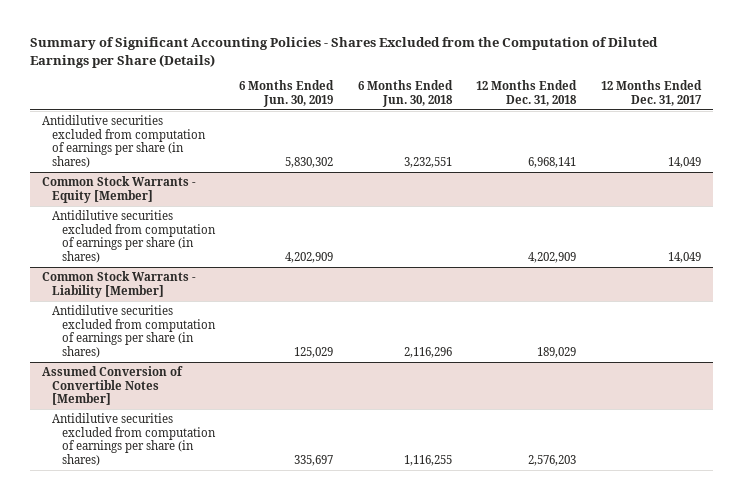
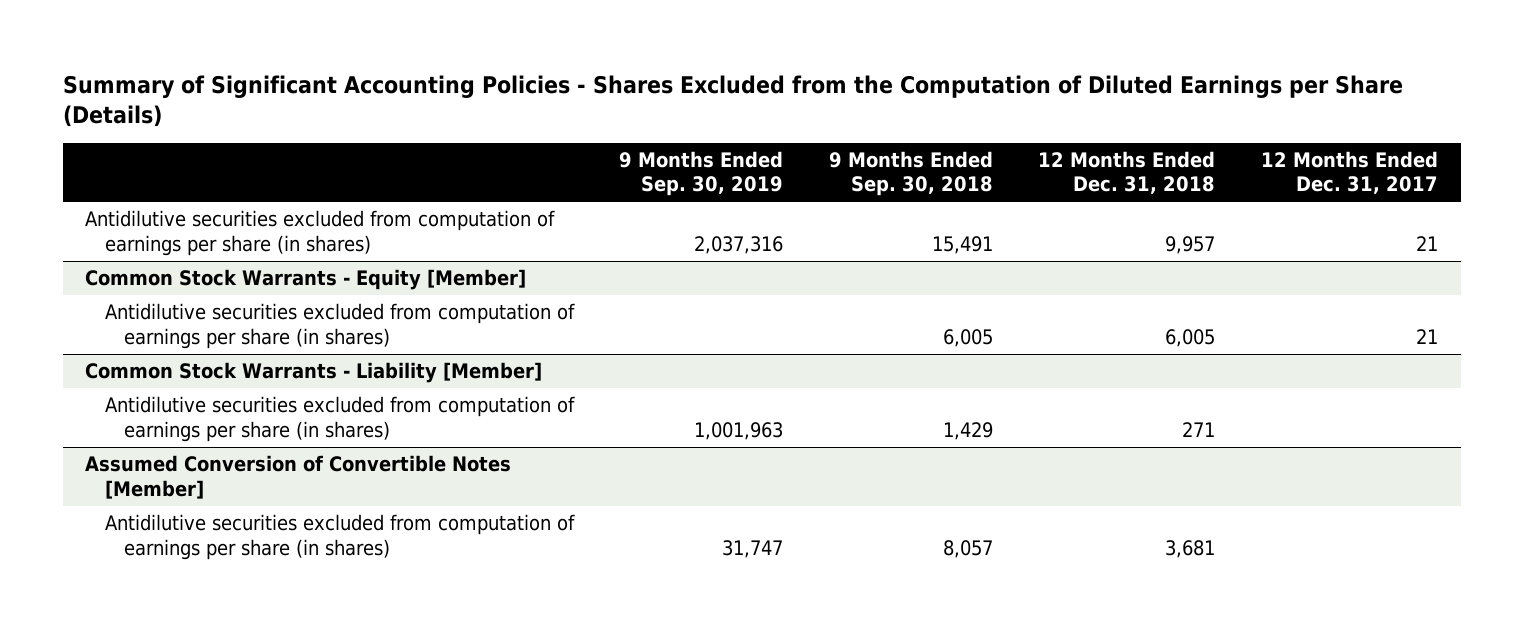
[239,80,335,108] 6 Months Ended Jun. 30, 2019 -> none
[357,80,453,108] 6 Months Ended Jun. 30, 2018 -> none
none -> [619,151,784,197] 9 Months Ended Sep. 30, 2019
none -> [828,151,993,197] 9 Months Ended Sep. 30, 2018
[528,157,577,169] 6,968,141 -> [1165,235,1216,254] 9,957
[667,157,701,169] 14,049 -> [1415,235,1438,251] 21
[528,252,577,264] 4,202,909 -> [1165,328,1216,347] 6,005
[667,252,701,264] 14,049 -> [1415,328,1438,344] 21
[537,347,577,359] 189,029 -> [1182,421,1216,437] 271
[528,455,577,467] 2,576,203 -> [1165,539,1216,558] 3,681

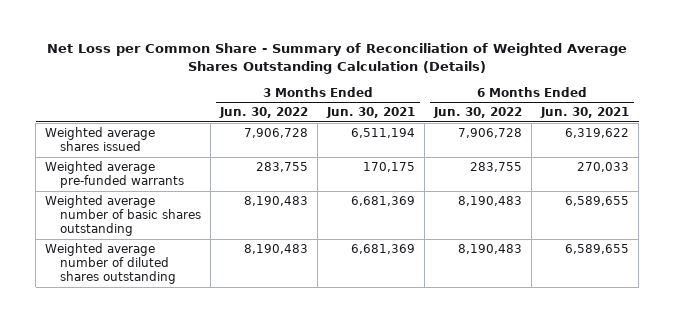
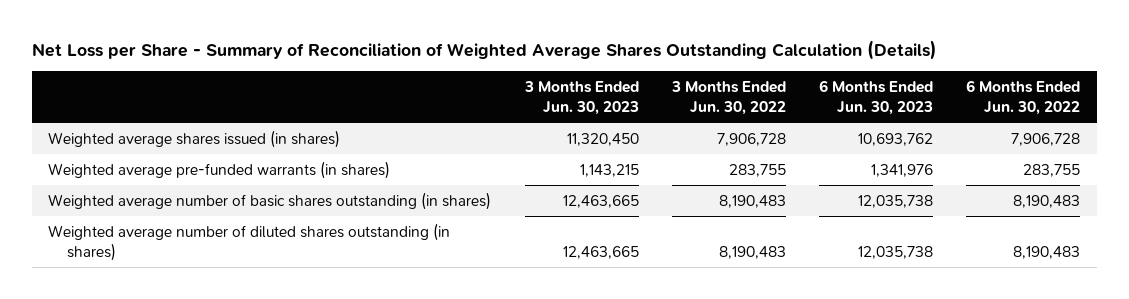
[47,43,628,75] Net Loss per Common Share - Summary of Reconciliation of Weighted Average Shares Outstanding Calculation (Details) -> [31,39,937,60] Net Loss per Share - Summary of Reconciliation of Weighted Average Shares Outstanding Calculation (Details)
[326,107,416,119] Jun. 30, 2021 -> none
[540,107,630,119] Jun. 30, 2021 -> none
none -> [523,81,639,115] 3 Months Ended Jun. 30, 2023
none -> [818,80,933,115] 6 Months Ended Jun. 30, 2023
[45,126,156,152] Weighted average shares issued -> [48,129,341,148] Weighted average shares issued (in shares)
[45,160,185,189] Weighted average pre-funded warrants -> [48,160,391,179] Weighted average pre-funded warrants (in shares)
[45,194,202,237] Weighted average number of basic shares outstanding -> [48,191,492,210] Weighted average number of basic shares outstanding (in shares)
[45,242,177,285] Weighted average number of diluted shares outstanding -> [48,222,451,261] Weighted average number of diluted shares outstanding (in shares)

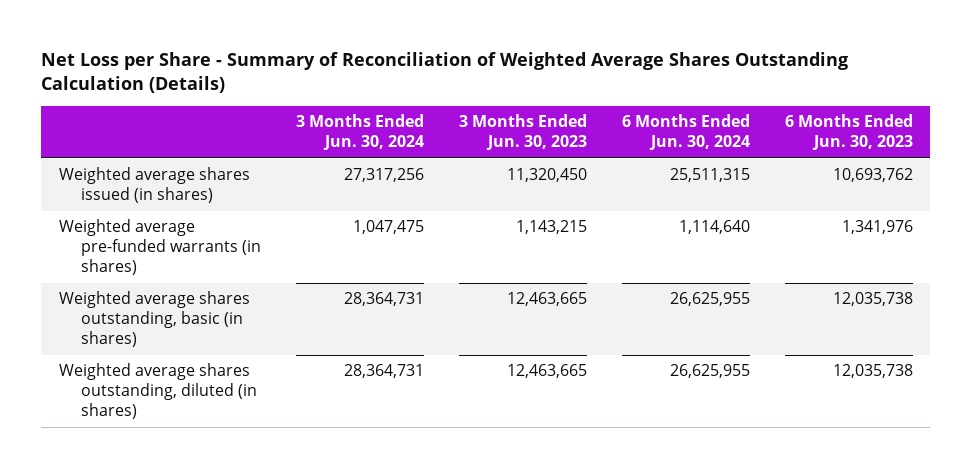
[670,81,786,115] 3 Months Ended Jun. 30, 2022 -> none
[966,80,1081,115] 6 Months Ended Jun. 30, 2022 -> none
none -> [295,114,424,151] 3 Months Ended Jun. 30, 2024
none -> [621,114,750,151] 6 Months Ended Jun. 30, 2024
[48,191,492,210] Weighted average number of basic shares outstanding (in shares) -> [58,291,250,348] Weighted average shares outstanding, basic (in shares)
[48,222,451,261] Weighted average number of diluted shares outstanding (in shares) -> [58,363,257,420] Weighted average shares outstanding, diluted (in shares)

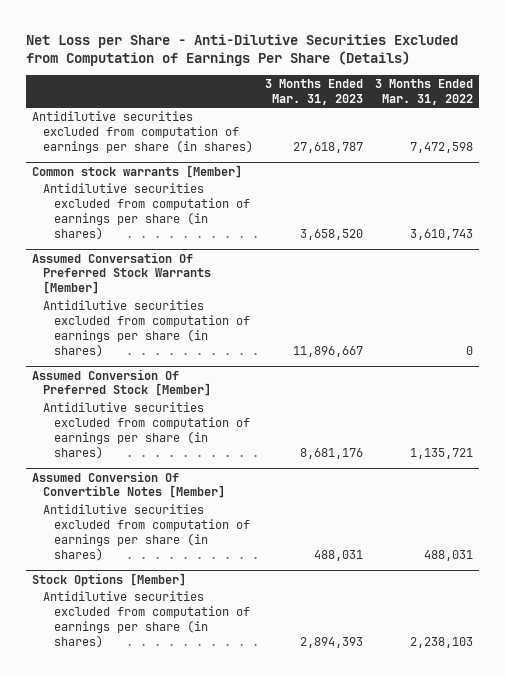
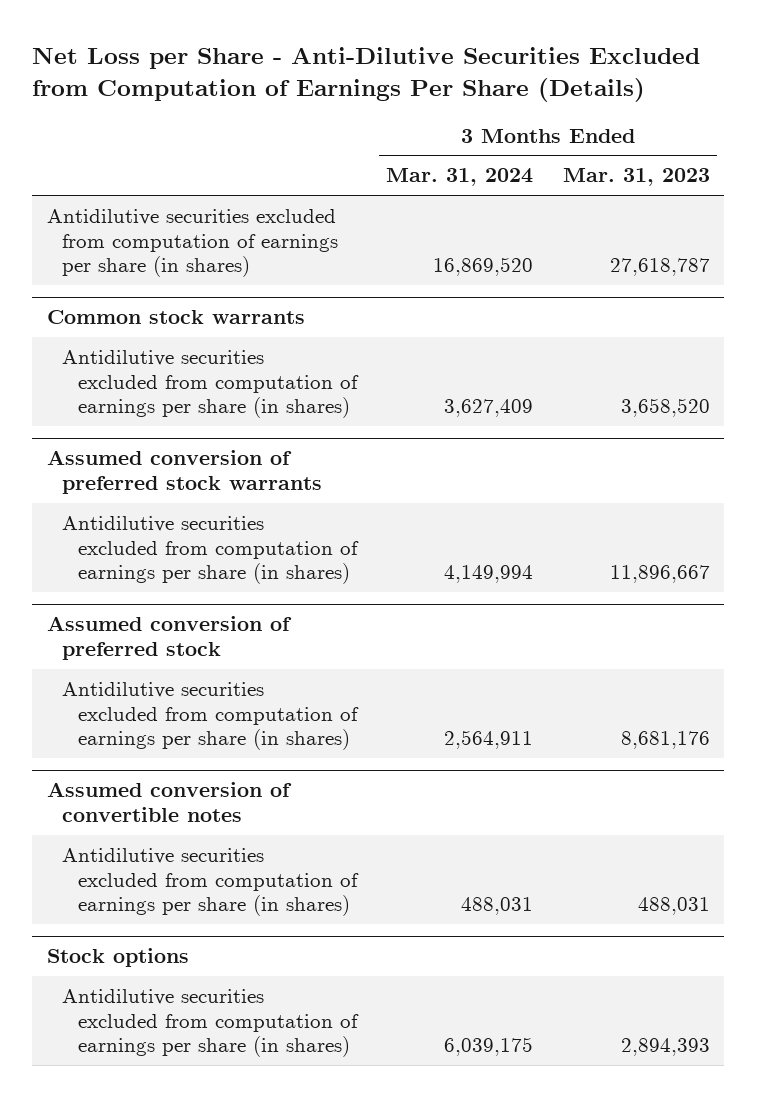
[374,78,473,105] 3 Months Ended Mar. 31, 2022 -> none
none -> [386,168,534,187] Mar. 31, 2024
[32,164,243,178] Common stock warrants [Member] -> [47,310,306,325] Common stock warrants
[32,251,212,295] Assumed Conversation Of Preferred Stock Warrants [Member] -> [47,450,323,495] Assumed conversion of preferred stock warrants
[32,368,212,397] Assumed Conversion Of Preferred Stock [Member] -> [47,616,293,661] Assumed conversion of preferred stock
[32,470,226,499] Assumed Conversion Of Convertible Notes [Member] -> [47,782,293,823] Assumed conversion of convertible notes
[32,572,187,586] Stock Options [Member] -> [47,948,190,968] Stock options

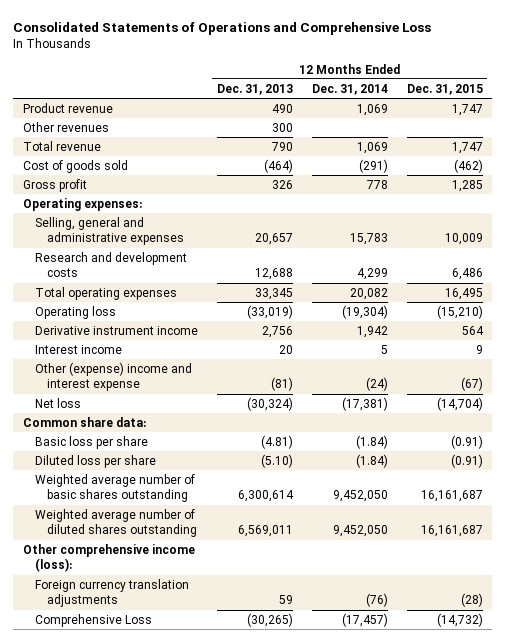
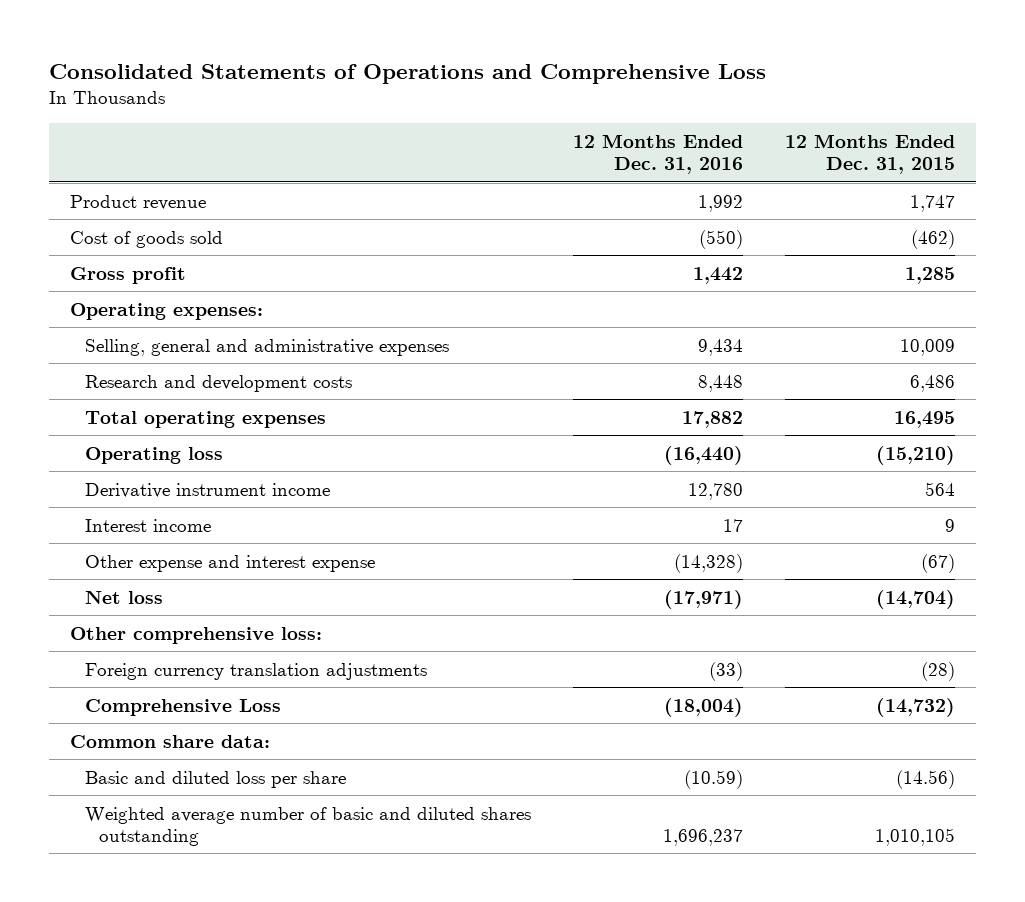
[216,83,293,95] Dec. 31, 2013 -> none
[311,83,388,95] Dec. 31, 2014 -> none
none -> [572,134,743,175] 12 Months Ended Dec. 31, 2016
[22,121,109,132] Other revenues -> none
[22,140,101,151] Total revenue -> none
[35,361,193,392] Other (expense) income and interest expense -> [84,554,375,572] Other expense and interest expense
[35,435,149,449] Basic loss per share -> none
[35,454,157,468] Diluted loss per share -> none
[35,473,196,503] Weighted average number of basic shares outstanding -> none
[35,508,198,538] Weighted average number of diluted shares outstanding -> none
[22,543,195,573] Other comprehensive income (loss): -> [70,626,323,644] Other comprehensive loss:
[22,416,146,427] Common share data: -> [70,734,271,748] Common share data:
none -> [84,770,346,788] Basic and diluted loss per share
none -> [84,806,531,846] Weighted average number of basic and diluted shares outstanding

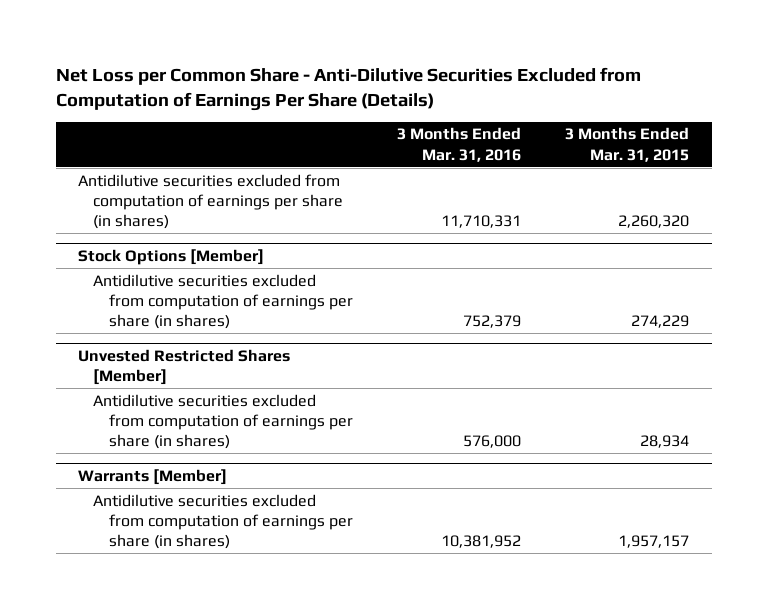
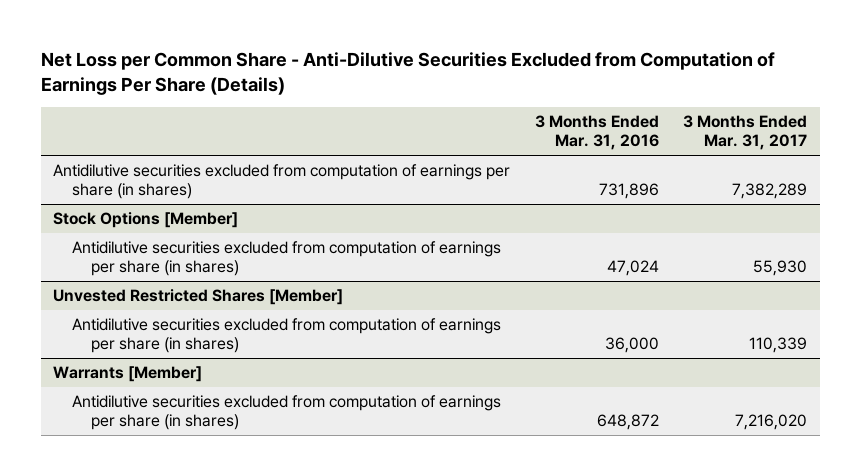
[565,127,690,162] 3 Months Ended Mar. 31, 2015 -> none
none -> [683,115,808,151] 3 Months Ended Mar. 31, 2017
[441,214,522,228] 11,710,331 -> [598,183,659,200] 731,896
[463,314,522,328] 752,379 -> [606,260,659,277] 47,024
[463,434,522,448] 576,000 -> [604,337,659,354] 36,000
[441,534,522,548] 10,381,952 -> [596,414,659,431] 648,872

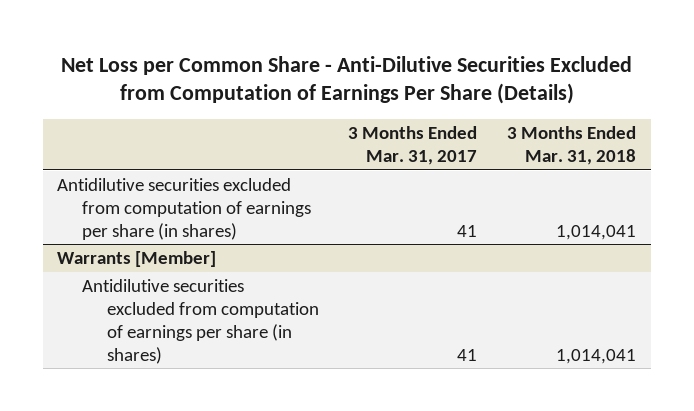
[534,115,659,151] 3 Months Ended Mar. 31, 2016 -> none
none -> [507,126,637,165] 3 Months Ended Mar. 31, 2018
[53,211,239,228] Stock Options [Member] -> none
[72,240,502,277] Antidilutive securities excluded from computation of earnings per share (in shares) -> none
[53,288,344,305] Unvested Restricted Shares [Member] -> none
[72,317,502,354] Antidilutive securities excluded from computation of earnings per share (in shares) -> none
[732,183,808,200] 7,382,289 -> [457,224,478,237] 41
[735,414,808,431] 7,216,020 -> [457,348,478,361] 41

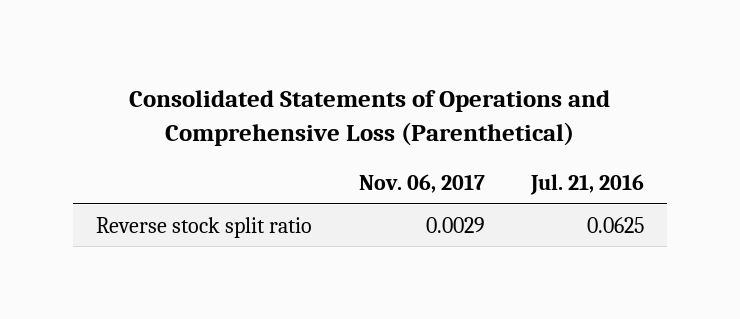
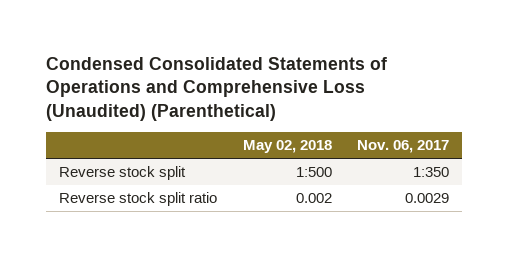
[129,89,611,146] Consolidated Statements of Operations and Comprehensive Loss (Parenthetical) -> [46,56,388,121] Condensed Consolidated Statements of Operations and Comprehensive Loss (Unaudited) (Parenthetical)
[529,174,644,196] Jul. 21, 2016 -> none
none -> [242,140,332,154] May 02, 2018
none -> [58,166,186,181] Reverse stock split

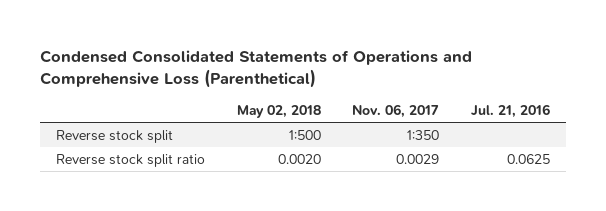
[46,56,388,121] Condensed Consolidated Statements of Operations and Comprehensive Loss (Unaudited) (Parenthetical) -> [40,50,473,89] Condensed Consolidated Statements of Operations and Comprehensive Loss (Parenthetical)
none -> [470,104,550,119] Jul. 21, 2016
[295,193,332,204] 0.002 -> [277,153,321,164] 0.0020

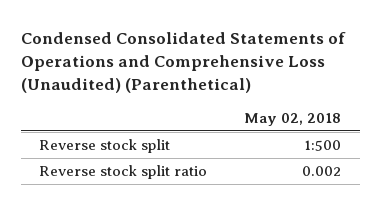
[40,50,473,89] Condensed Consolidated Statements of Operations and Comprehensive Loss (Parenthetical) -> [20,31,346,93] Condensed Consolidated Statements of Operations and Comprehensive Loss (Unaudited) (Parenthetical)
[352,104,440,119] Nov. 06, 2017 -> none
[470,104,550,119] Jul. 21, 2016 -> none
[277,153,321,164] 0.0020 -> [302,166,342,177] 0.002

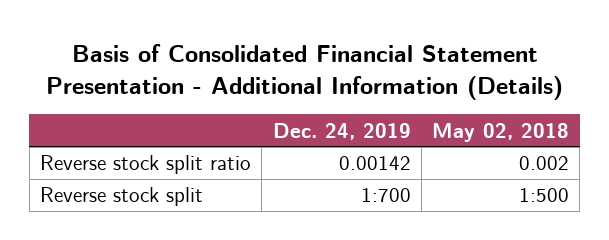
[20,31,346,93] Condensed Consolidated Statements of Operations and Comprehensive Loss (Unaudited) (Parenthetical) -> [45,43,563,100] Basis of Consolidated Financial Statement Presentation - Additional Information (Details)
none -> [272,122,411,140] Dec. 24, 2019
[39,139,171,154] Reverse stock split -> [40,187,204,207] Reverse stock split

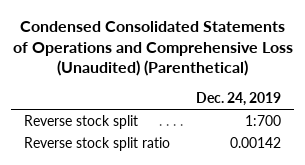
[45,43,563,100] Basis of Consolidated Financial Statement Presentation - Additional Information (Details) -> [12,20,293,77] Condensed Consolidated Statements of Operations and Comprehensive Loss (Unaudited) (Parenthetical)
[432,122,570,142] May 02, 2018 -> none
[40,155,252,175] Reverse stock split ratio -> [24,137,171,152] Reverse stock split ratio

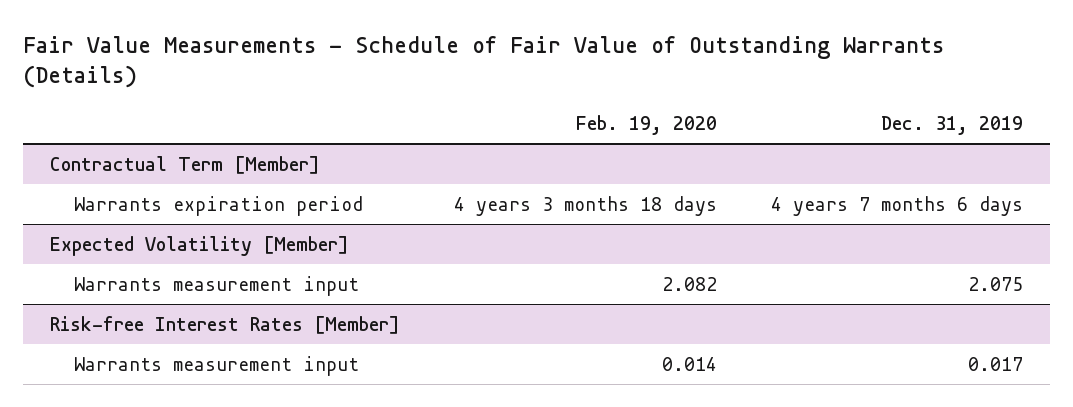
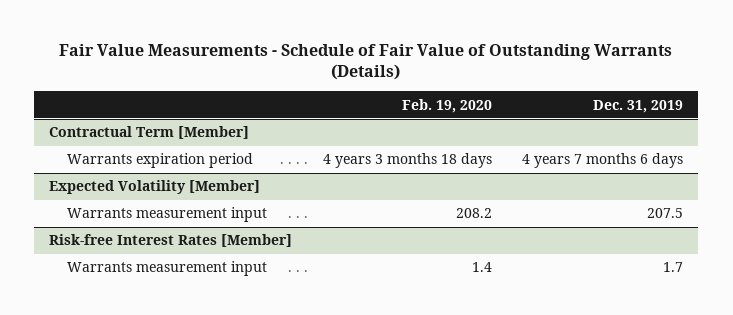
[661,276,717,291] 2.082 -> [455,208,492,219] 208.2
[967,276,1023,291] 2.075 -> [647,208,684,219] 207.5
[661,356,717,371] 0.014 -> [471,262,492,273] 1.4
[967,356,1023,371] 0.017 -> [663,262,684,273] 1.7

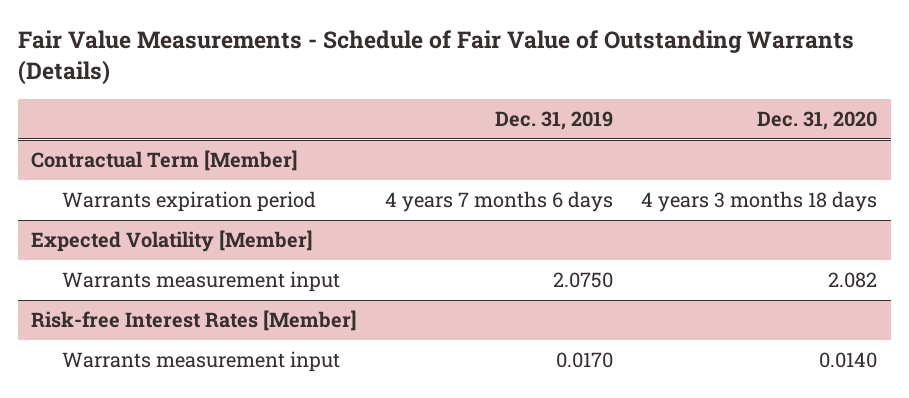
[401,98,492,113] Feb. 19, 2020 -> none
none -> [757,110,878,130] Dec. 31, 2020
[647,208,684,219] 207.5 -> [553,271,614,288] 2.0750
[663,262,684,273] 1.7 -> [556,351,614,368] 0.0170

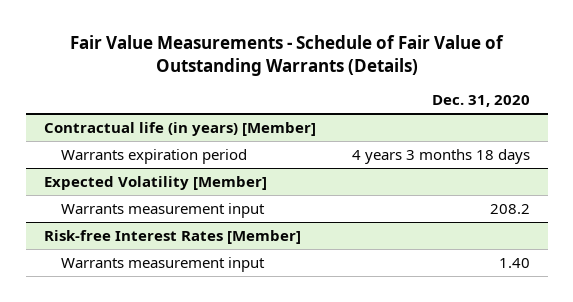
[495,110,614,130] Dec. 31, 2019 -> none
[31,149,299,171] Contractual Term [Member] -> [43,121,316,136] Contractual life (in years) [Member]
[828,271,878,288] 2.082 -> [489,203,530,214] 208.2
[819,351,878,368] 0.0140 -> [498,257,530,268] 1.40

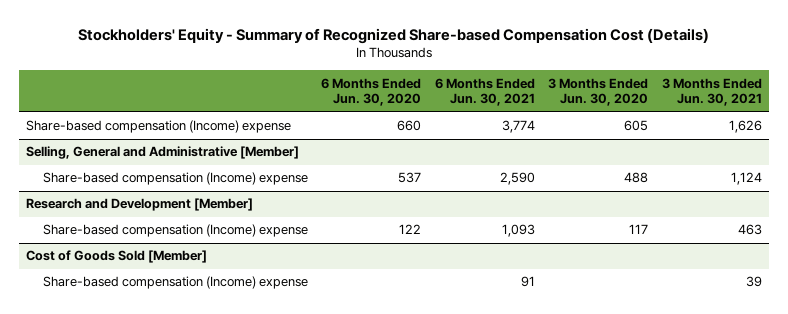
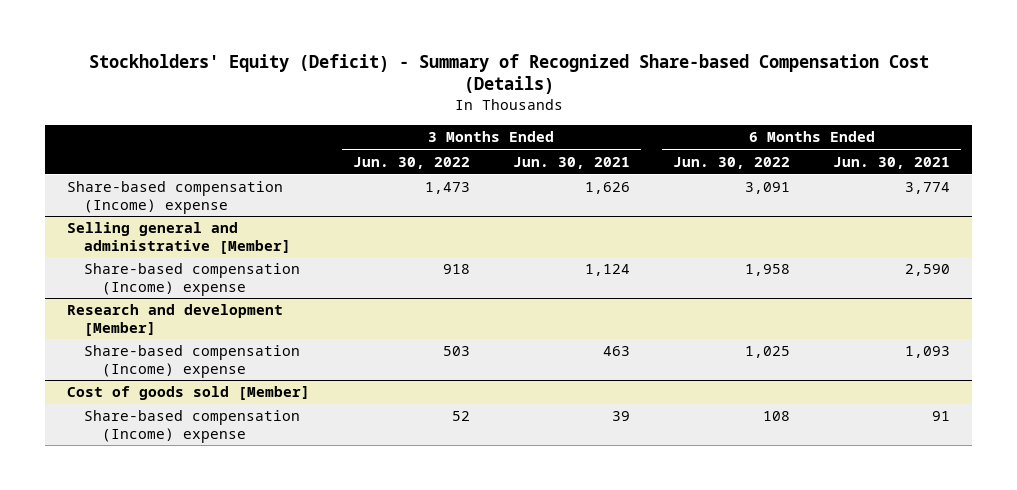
[77,27,709,44] Stockholders' Equity - Summary of Recognized Share-based Compensation Cost (Details) -> [88,53,929,95] Stockholders' Equity (Deficit) - Summary of Recognized Share-based Compensation Cost (Details)
[321,77,422,107] 6 Months Ended Jun. 30, 2020 -> none
[548,77,649,107] 3 Months Ended Jun. 30, 2020 -> none
none -> [352,156,470,169] Jun. 30, 2022
none -> [673,156,791,169] Jun. 30, 2022
[26,146,300,160] Selling, General and Administrative [Member] -> [66,222,292,254] Selling general and administrative [Member]
[26,198,254,212] Research and Development [Member] -> [66,304,283,336] Research and development [Member]
[26,250,208,264] Cost of Goods Sold [Member] -> [66,386,310,401] Cost of goods sold [Member]

